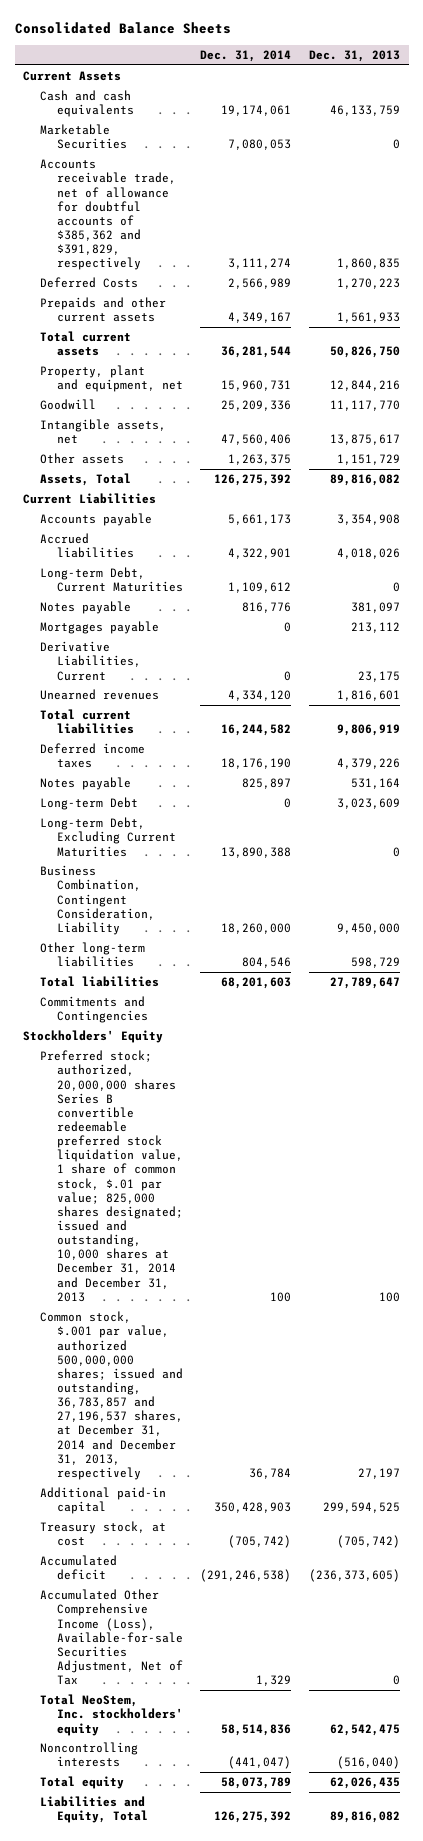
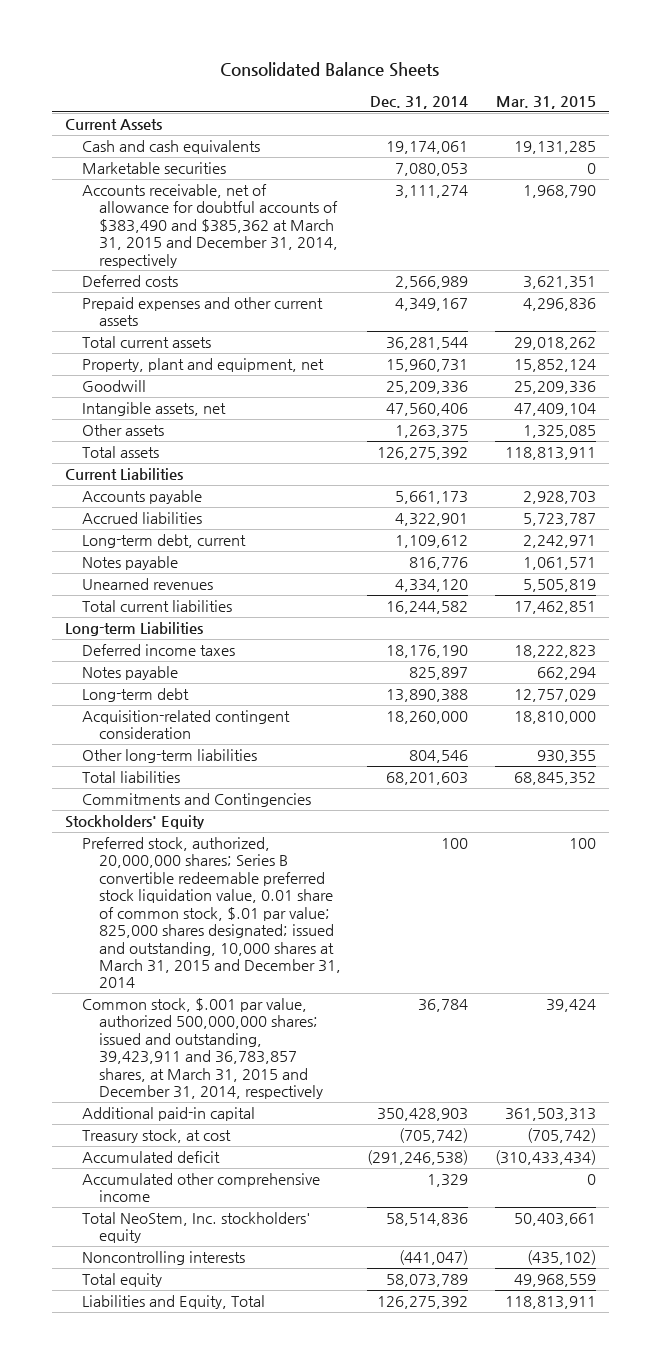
[309,50,401,63] Dec. 31, 2013 -> none
none -> [495,95,596,109] Mar. 31, 2015
[40,124,127,150] Marketable Securities -> [81,162,226,175] Marketable securities
[40,159,176,271] Accounts receivable trade, net of allowance for doubtful accounts of $385,362 and $391,829, respectively -> [81,184,338,268] Accounts receivable, net of allowance for doubtful accounts of $383,490 and $385,362 at March 31, 2015 and December 31, 2014, respectively
[40,277,139,289] Deferred Costs -> [81,275,178,288] Deferred costs
[40,297,167,323] Prepaids and other current assets -> [81,297,323,327] Prepaid expenses and other current assets
[40,473,132,487] Assets, Total -> [81,446,159,459] Total assets
[40,567,183,593] Long-term Debt, Current Maturities -> [81,534,246,549] Long-term debt, current
[40,621,160,635] Mortgages payable -> none
[40,641,141,681] Derivative Liabilities, Current -> none
none -> [64,622,203,637] Long-term Liabilities
[40,797,139,811] Long-term Debt -> none
[40,817,176,857] Long-term Debt, Excluding Current Maturities -> [81,688,189,703] Long-term debt
[40,865,155,935] Business Combination, Contingent Consideration, Liability -> [81,710,290,740] Acquisition-related contingent consideration
[40,1050,183,1302] Preferred stock; authorized, 20,000,000 shares Series B convertible redeemable preferred stock liquidation value, 1 share of common stock, $.01 par value; 825,000 shares designated; issued and outstanding, 10,000 shares at December 31, 2014 and December 31, 2013 -> [81,837,341,989] Preferred stock, authorized, 20,000,000 shares; Series B convertible redeemable preferred stock liquidation value, 0.01 share of common stock, $.01 par value; 825,000 shares designated; issued and outstanding, 10,000 shares at March 31, 2015 and December 31, 2014
[40,1311,183,1480] Common stock, $.001 par value, authorized 500,000,000 shares; issued and outstanding, 36,783,857 and 27,196,537 shares, at December 31, 2014 and December 31, 2013, respectively -> [81,998,323,1100] Common stock, $.001 par value, authorized 500,000,000 shares; issued and outstanding, 39,423,911 and 36,783,857 shares, at March 31, 2015 and December 31, 2014, respectively
[40,1589,183,1686] Accumulated Other Comprehensive Income (Loss), Available-for-sale Securities Adjustment, Net of Tax -> [81,1173,320,1203] Accumulated other comprehensive income

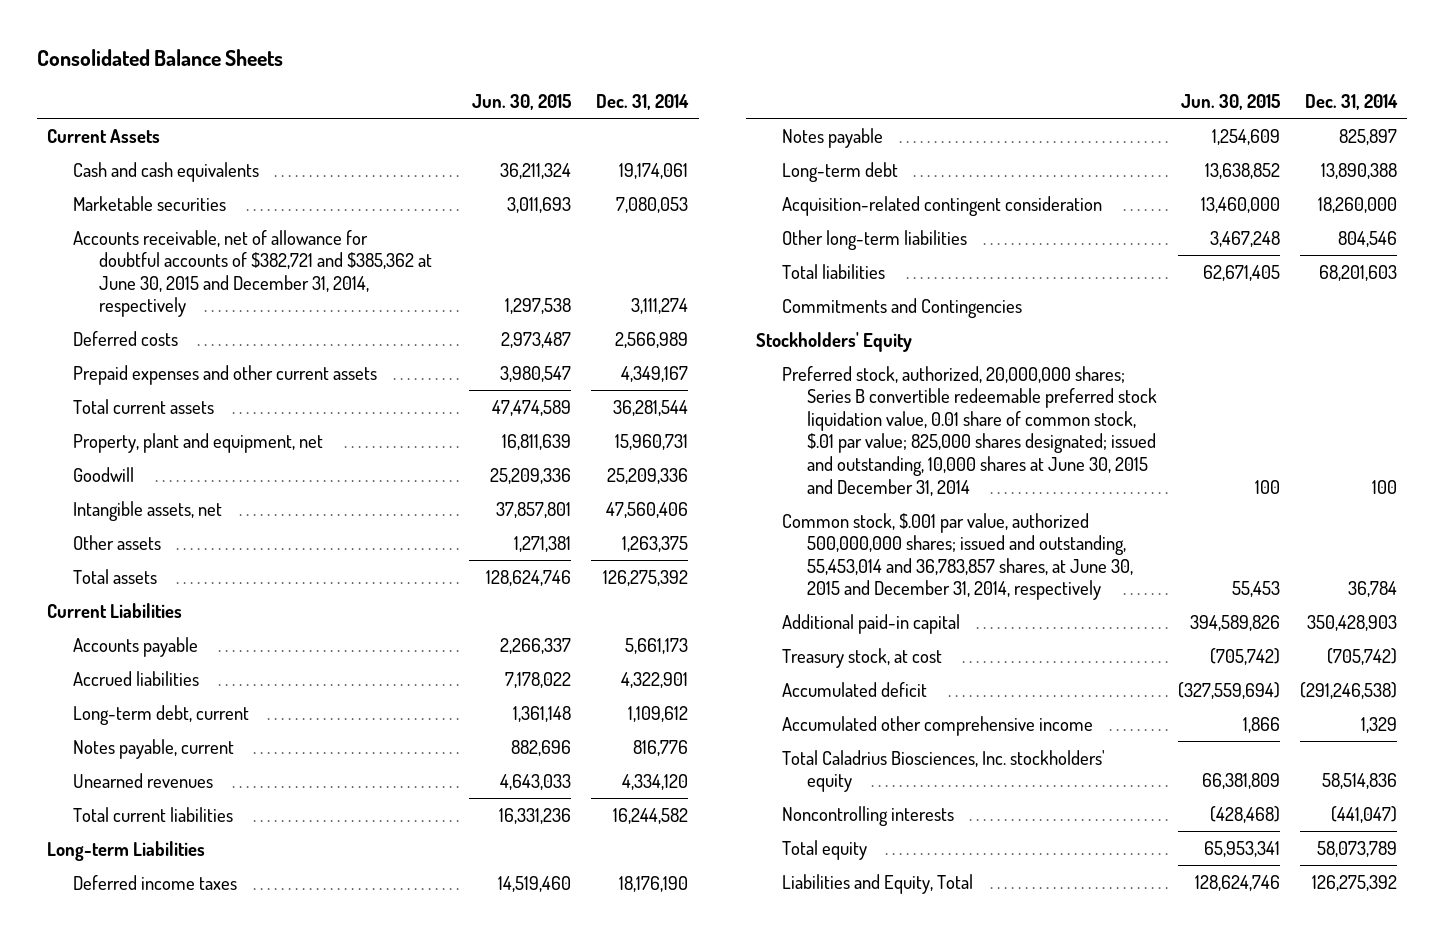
[495,95,596,109] Mar. 31, 2015 -> none
none -> [472,94,572,111] Jun. 30, 2015
[81,184,338,268] Accounts receivable, net of allowance for doubtful accounts of $383,490 and $385,362 at March 31, 2015 and December 31, 2014, respectively -> [72,229,432,318] Accounts receivable, net of allowance for doubtful accounts of $382,721 and $385,362 at June 30, 2015 and December 31, 2014, respectively
[81,556,178,571] Notes payable -> [72,738,234,759] Notes payable, current
[81,837,341,989] Preferred stock, authorized, 20,000,000 shares; Series B convertible redeemable preferred stock liquidation value, 0.01 share of common stock, $.01 par value; 825,000 shares designated; issued and outstanding, 10,000 shares at March 31, 2015 and December 31, 2014 -> [781,365,1158,496] Preferred stock, authorized, 20,000,000 shares; Series B convertible redeemable preferred stock liquidation value, 0.01 share of common stock, $.01 par value; 825,000 shares designated; issued and outstanding, 10,000 shares at June 30, 2015 and December 31, 2014
[81,998,323,1100] Common stock, $.001 par value, authorized 500,000,000 shares; issued and outstanding, 39,423,911 and 36,783,857 shares, at March 31, 2015 and December 31, 2014, respectively -> [781,512,1134,601] Common stock, $.001 par value, authorized 500,000,000 shares; issued and outstanding, 55,453,014 and 36,783,857 shares, at June 30, 2015 and December 31, 2014, respectively
[81,1212,311,1244] Total NeoStem, Inc. stockholders' equity -> [781,749,1105,793] Total Caladrius Biosciences, Inc. stockholders' equity

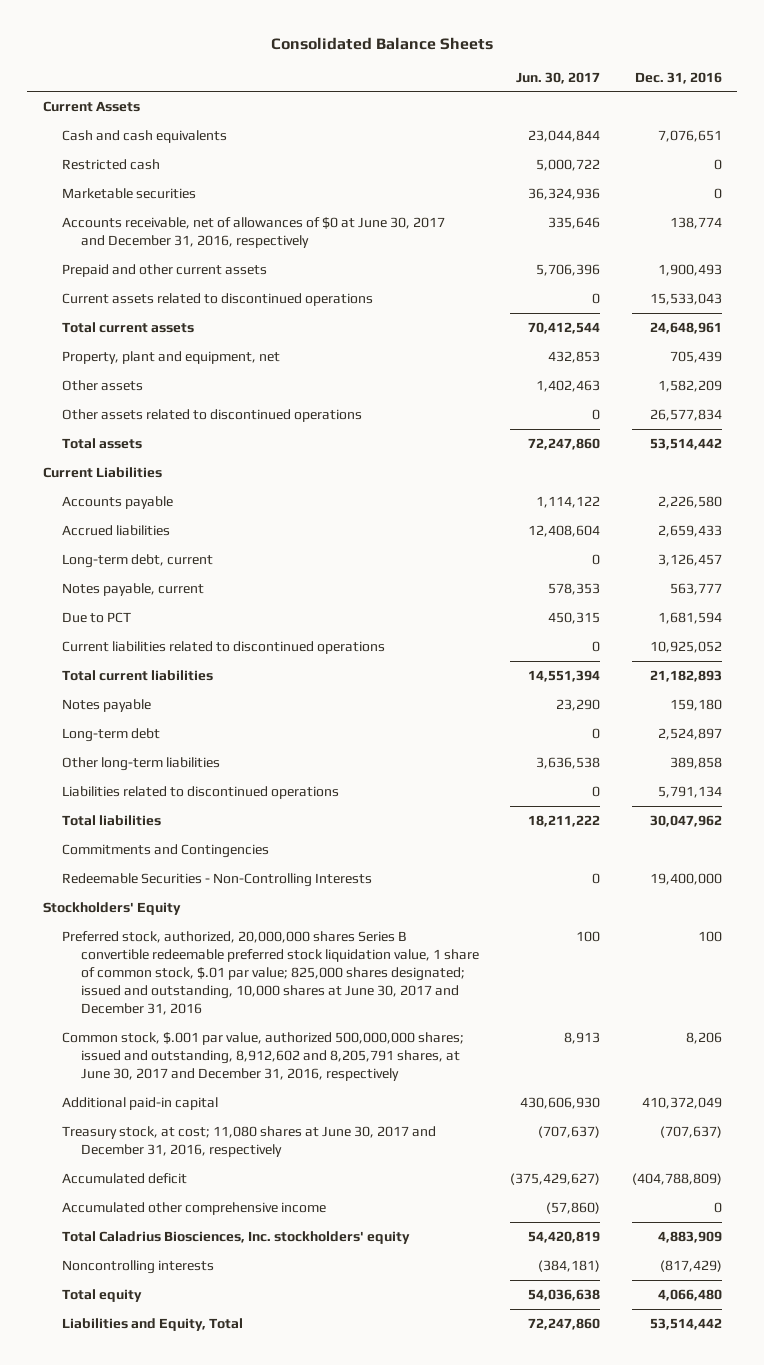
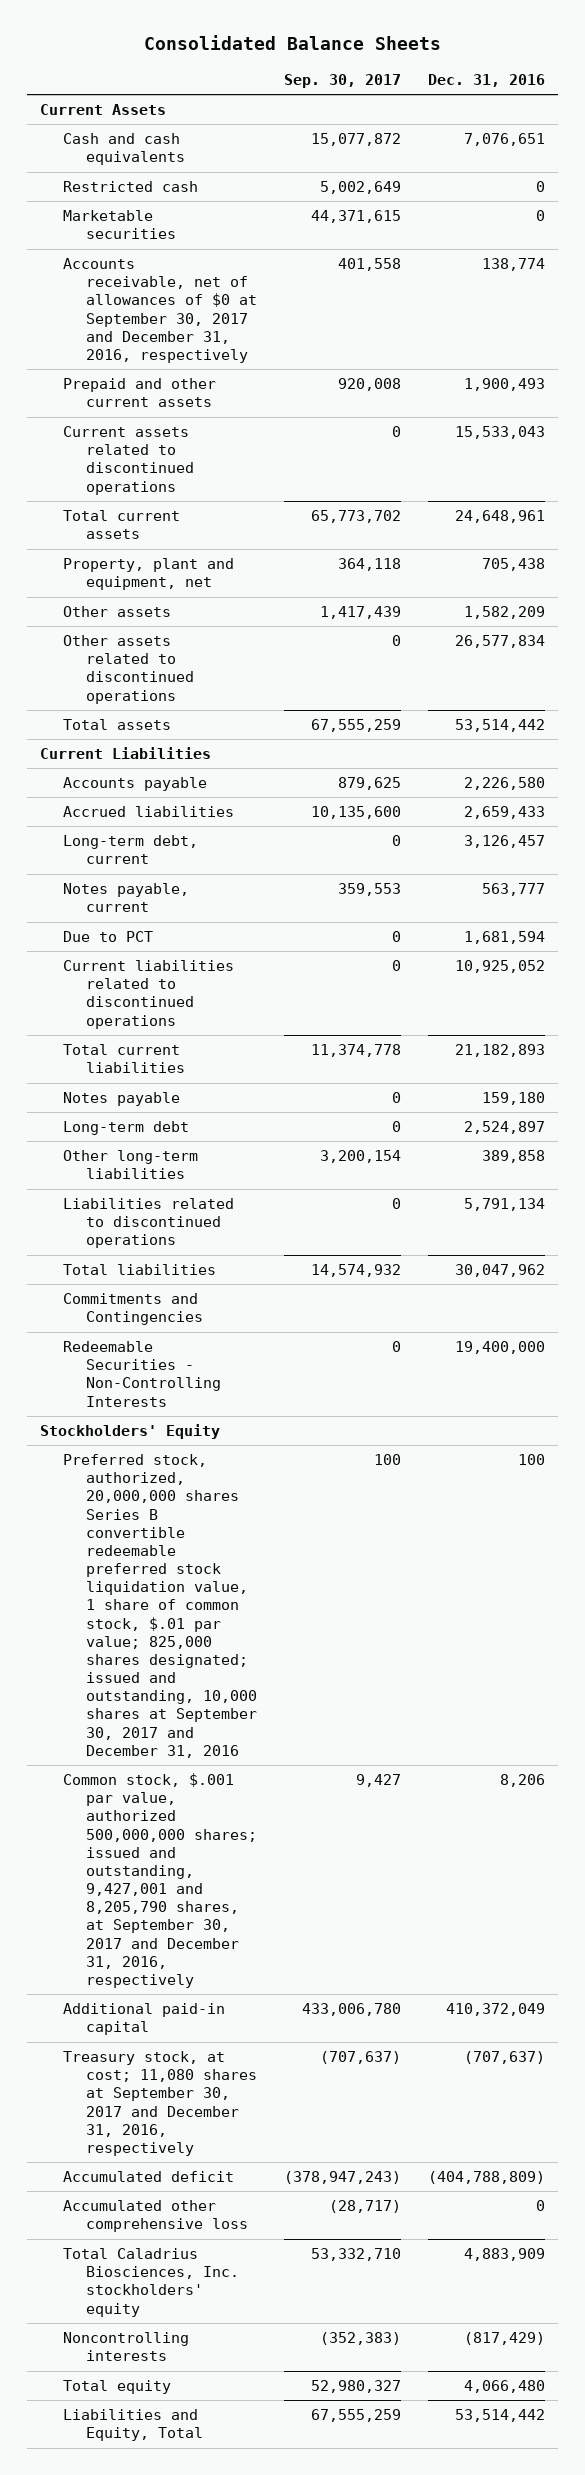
[516,71,601,84] Jun. 30, 2017 -> none
none -> [283,74,401,89] Sep. 30, 2017
[61,216,445,248] Accounts receivable, net of allowances of $0 at June 30, 2017 and December 31, 2016, respectively -> [62,258,257,363] Accounts receivable, net of allowances of $0 at September 30, 2017 and December 31, 2016, respectively
[669,350,722,363] 705,439 -> [481,558,545,572] 705,438
[61,930,479,1015] Preferred stock, authorized, 20,000,000 shares Series B convertible redeemable preferred stock liquidation value, 1 share of common stock, $.01 par value; 825,000 shares designated; issued and outstanding, 10,000 shares at June 30, 2017 and December 31, 2016 -> [62,1454,257,1758] Preferred stock, authorized, 20,000,000 shares Series B convertible redeemable preferred stock liquidation value, 1 share of common stock, $.01 par value; 825,000 shares designated; issued and outstanding, 10,000 shares at September 30, 2017 and December 31, 2016
[61,1031,464,1081] Common stock, $.001 par value, authorized 500,000,000 shares; issued and outstanding, 8,912,602 and 8,205,791 shares, at June 30, 2017 and December 31, 2016, respectively -> [62,1773,257,1988] Common stock, $.001 par value, authorized 500,000,000 shares; issued and outstanding, 9,427,001 and 8,205,790 shares, at September 30, 2017 and December 31, 2016, respectively
[61,1125,436,1157] Treasury stock, at cost; 11,080 shares at June 30, 2017 and December 31, 2016, respectively -> [62,2051,257,2156] Treasury stock, at cost; 11,080 shares at September 30, 2017 and December 31, 2016, respectively
[61,1201,326,1215] Accumulated other comprehensive income -> [62,2200,248,2233] Accumulated other comprehensive loss

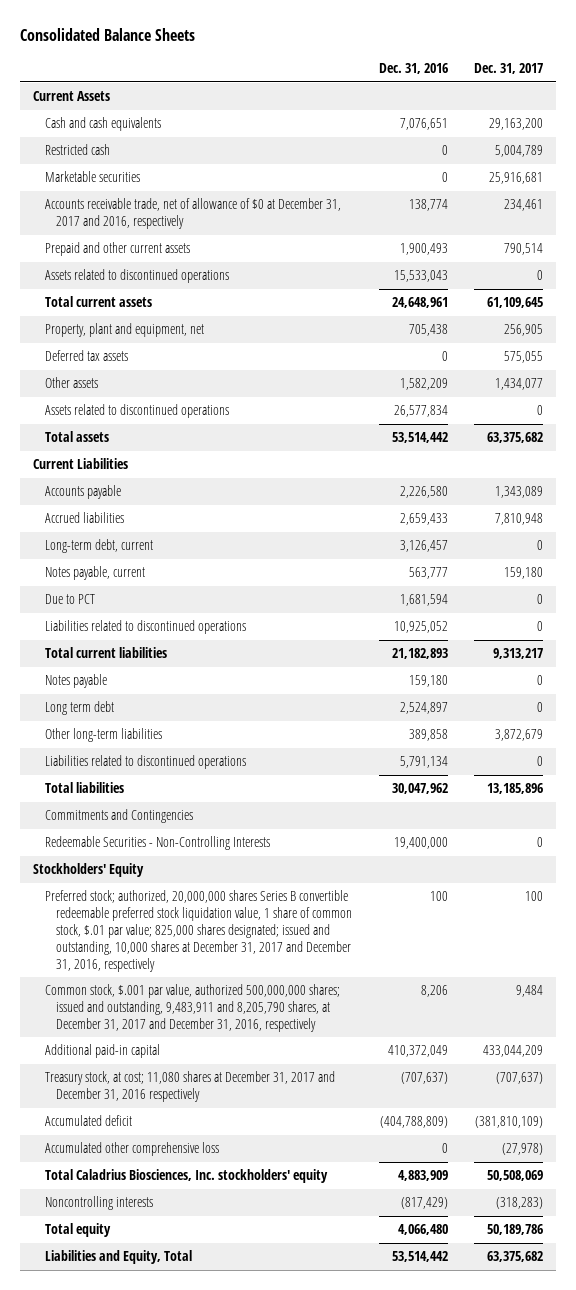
[283,74,401,89] Sep. 30, 2017 -> none
none -> [474,63,544,75] Dec. 31, 2017
[62,258,257,363] Accounts receivable, net of allowances of $0 at September 30, 2017 and December 31, 2016, respectively -> [44,198,341,230] Accounts receivable trade, net of allowance of $0 at December 31, 2017 and 2016, respectively
[62,426,194,495] Current assets related to discontinued operations -> [44,269,229,284] Assets related to discontinued operations
none -> [44,350,128,362] Deferred tax assets
[62,635,194,704] Other assets related to discontinued operations -> [44,404,229,419] Assets related to discontinued operations
[62,960,234,1029] Current liabilities related to discontinued operations -> [44,620,246,635] Liabilities related to discontinued operations
[62,1121,189,1136] Long-term debt -> [44,701,114,716] Long term debt
[62,1454,257,1758] Preferred stock, authorized, 20,000,000 shares Series B convertible redeemable preferred stock liquidation value, 1 share of common stock, $.01 par value; 825,000 shares designated; issued and outstanding, 10,000 shares at September 30, 2017 and December 31, 2016 -> [44,890,353,972] Preferred stock; authorized, 20,000,000 shares Series B convertible redeemable preferred stock liquidation value, 1 share of common stock, $.01 par value; 825,000 shares designated; issued and outstanding, 10,000 shares at December 31, 2017 and December 31, 2016, respectively
[62,1773,257,1988] Common stock, $.001 par value, authorized 500,000,000 shares; issued and outstanding, 9,427,001 and 8,205,790 shares, at September 30, 2017 and December 31, 2016, respectively -> [44,984,340,1033] Common stock, $.001 par value, authorized 500,000,000 shares; issued and outstanding, 9,483,911 and 8,205,790 shares, at December 31, 2017 and December 31, 2016, respectively
[62,2051,257,2156] Treasury stock, at cost; 11,080 shares at September 30, 2017 and December 31, 2016, respectively -> [44,1071,335,1103] Treasury stock, at cost; 11,080 shares at December 31, 2017 and December 31, 2016 respectively

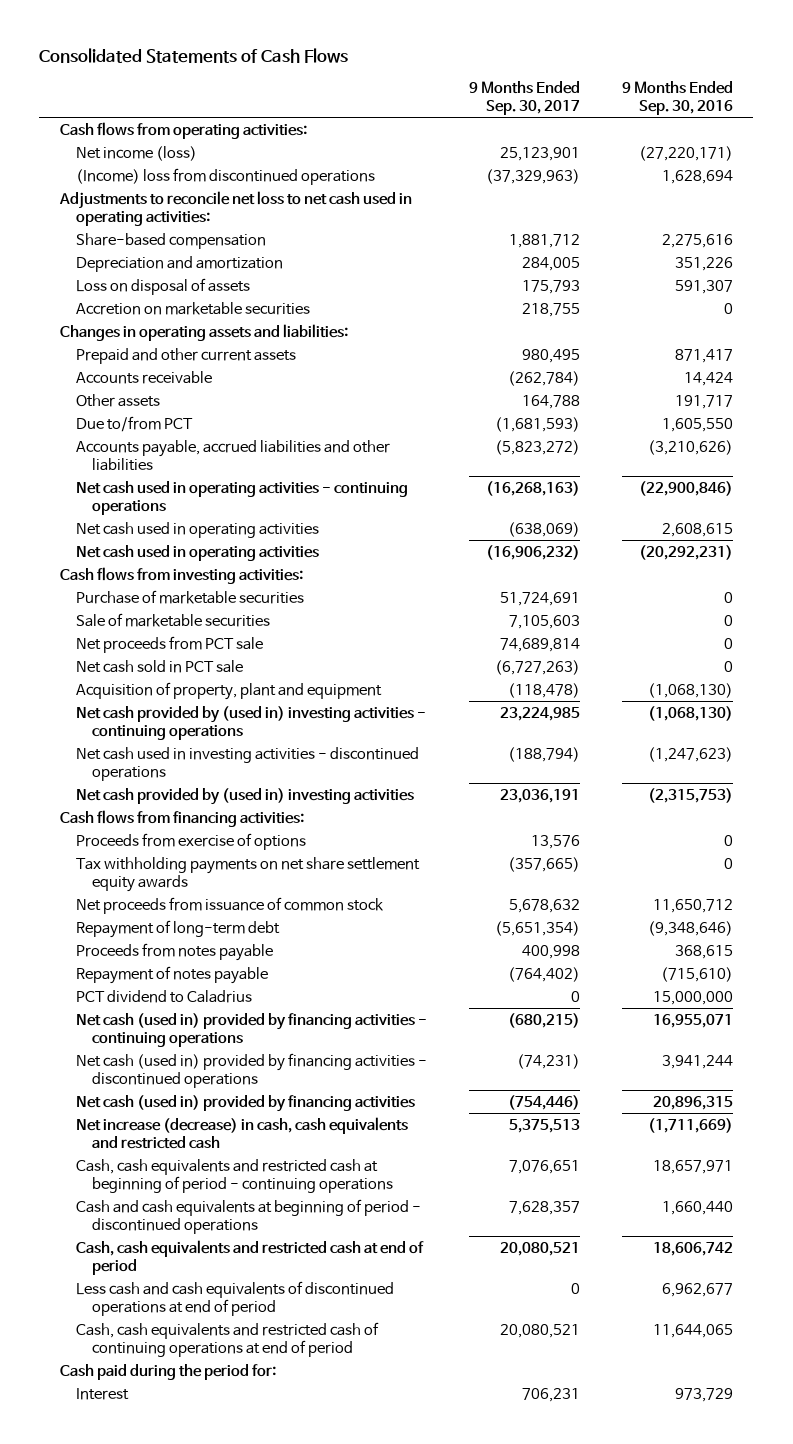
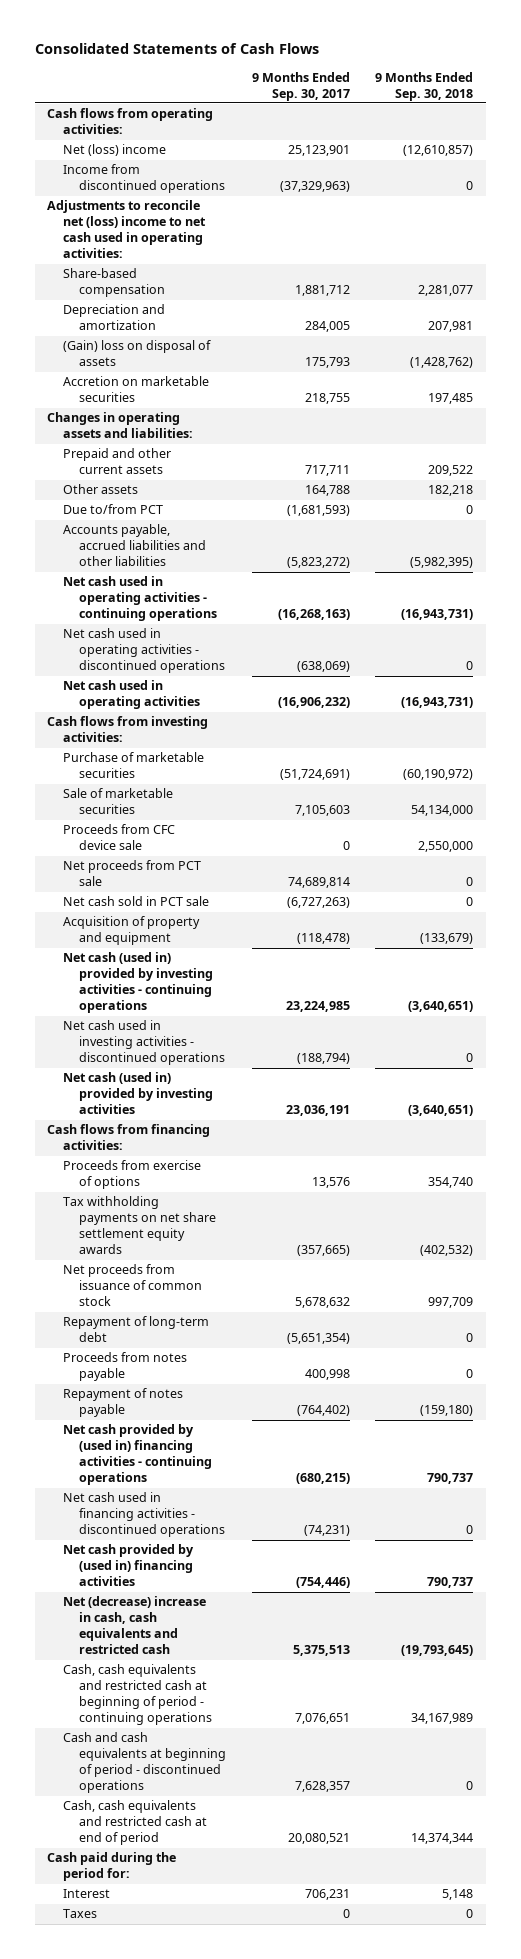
[621,80,733,116] 9 Months Ended Sep. 30, 2016 -> none
none -> [375,71,474,101] 9 Months Ended Sep. 30, 2018
[76,145,198,161] Net income (loss) -> [63,144,167,157] Net (loss) income
[76,167,376,185] (Income) loss from discontinued operations -> [63,164,226,194] Income from discontinued operations
[59,190,413,226] Adjustments to reconcile net loss to net cash used in operating activities: -> [47,200,207,259] Adjustments to reconcile net (loss) income to net cash used in operating activities:
[76,277,251,295] Loss on disposal of assets -> [63,340,212,367] (Gain) loss on disposal of assets
[76,370,213,384] Accounts receivable -> none
[521,348,580,363] 980,495 -> [304,465,350,477] 717,711
[76,521,320,538] Net cash used in operating activities -> [63,628,226,674] Net cash used in operating activities - discontinued operations
[499,591,580,606] 51,724,691 -> [279,769,350,781] (51,724,691)
none -> [63,824,176,851] Proceeds from CFC device sale
[76,681,383,700] Acquisition of property, plant and equipment -> [63,916,201,946] Acquisition of property and equipment
[76,705,427,740] Net cash provided by (used in) investing activities - continuing operations -> [63,952,214,1014] Net cash (used in) provided by investing activities - continuing operations
[76,787,415,805] Net cash provided by (used in) investing activities -> [63,1072,214,1115] Net cash (used in) provided by investing activities
[76,989,253,1003] PCT dividend to Caladrius -> none
[76,1012,428,1047] Net cash (used in) provided by financing activities - continuing operations -> [63,1424,213,1486] Net cash provided by (used in) financing activities - continuing operations
[76,1052,428,1088] Net cash (used in) provided by financing activities - discontinued operations -> [63,1492,226,1538] Net cash used in financing activities - discontinued operations
[76,1094,416,1112] Net cash (used in) provided by financing activities -> [63,1544,195,1587] Net cash provided by (used in) financing activities
[76,1116,409,1149] Net increase (decrease) in cash, cash equivalents and restricted cash -> [63,1596,207,1655] Net (decrease) increase in cash, cash equivalents and restricted cash
[76,1280,395,1316] Less cash and cash equivalents of discontinued operations at end of period -> none
[76,1321,380,1357] Cash, cash equivalents and restricted cash of continuing operations at end of period -> none
none -> [63,1909,98,1919] Taxes

